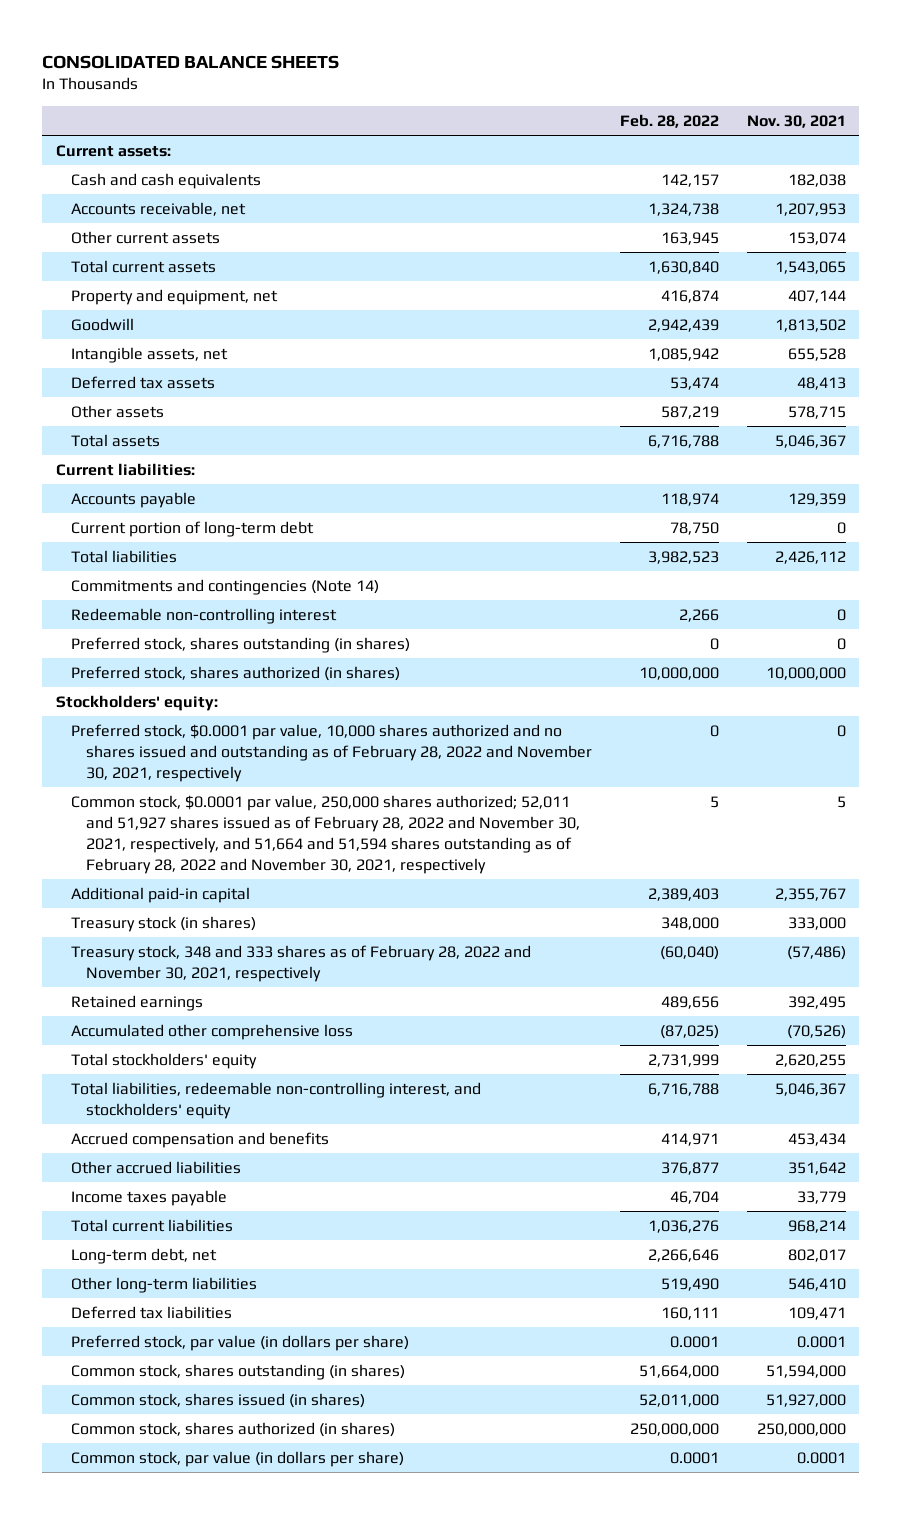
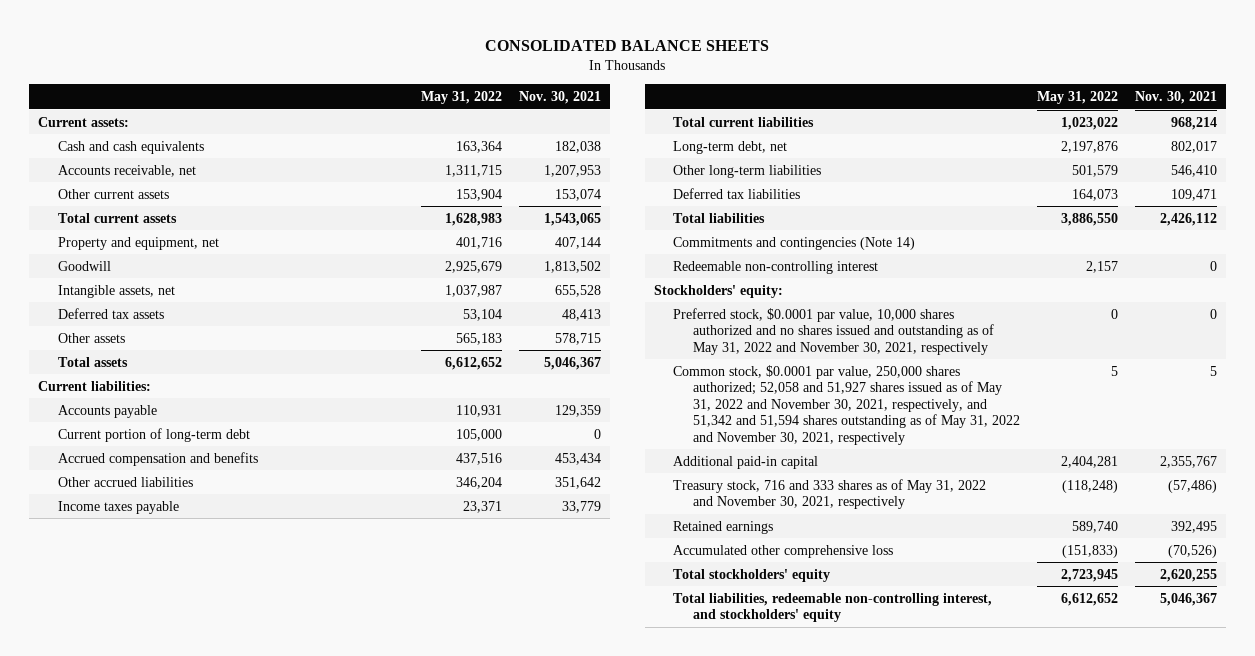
[619,113,719,128] Feb. 28, 2022 -> none
none -> [421,90,503,104] May 31, 2022
[71,1131,330,1148] Accrued compensation and benefits -> [57,451,258,466] Accrued compensation and benefits
[71,1160,242,1174] Other accrued liabilities -> [57,476,193,487] Other accrued liabilities
[71,1189,228,1206] Income taxes payable -> [57,500,179,514] Income taxes payable
[71,1218,234,1232] Total current liabilities -> [673,116,815,127] Total current liabilities
[71,1247,218,1264] Long-term debt, net -> [673,140,788,154] Long-term debt, net
[71,1276,258,1293] Other long-term liabilities -> [673,164,822,178] Other long-term liabilities
[71,1305,233,1319] Deferred tax liabilities -> [673,187,801,199] Deferred tax liabilities
[71,636,411,653] Preferred stock, shares outstanding (in shares) -> none
[71,665,401,681] Preferred stock, shares authorized (in shares) -> none
[71,723,593,782] Preferred stock, $0.0001 par value, 10,000 shares authorized and no shares issued and outstanding as of February 28, 2022 and November 30, 2021, respectively -> [673,307,994,355] Preferred stock, $0.0001 par value, 10,000 shares authorized and no shares issued and outstanding as of May 31, 2022 and November 30, 2021, respectively
[71,794,581,874] Common stock, $0.0001 par value, 250,000 shares authorized; 52,011 and 51,927 shares issued as of February 28, 2022 and November 30, 2021, respectively, and 51,664 and 51,594 shares outstanding as of February 28, 2022 and November 30, 2021, respectively -> [673,364,1020,445] Common stock, $0.0001 par value, 250,000 shares authorized; 52,058 and 51,927 shares issued as of May 31, 2022 and November 30, 2021, respectively, and 51,342 and 51,594 shares outstanding as of May 31, 2022 and November 30, 2021, respectively
[71,915,257,932] Treasury stock (in shares) -> none
[71,944,532,982] Treasury stock, 348 and 333 shares as of February 28, 2022 and November 30, 2021, respectively -> [673,478,987,510] Treasury stock, 716 and 333 shares as of May 31, 2022 and November 30, 2021, respectively
[71,1334,410,1351] Preferred stock, par value (in dollars per share) -> none
[71,1363,406,1380] Common stock, shares outstanding (in shares) -> none
[71,1392,366,1408] Common stock, shares issued (in shares) -> none
[71,1421,396,1437] Common stock, shares authorized (in shares) -> none
[71,1450,405,1467] Common stock, par value (in dollars per share) -> none

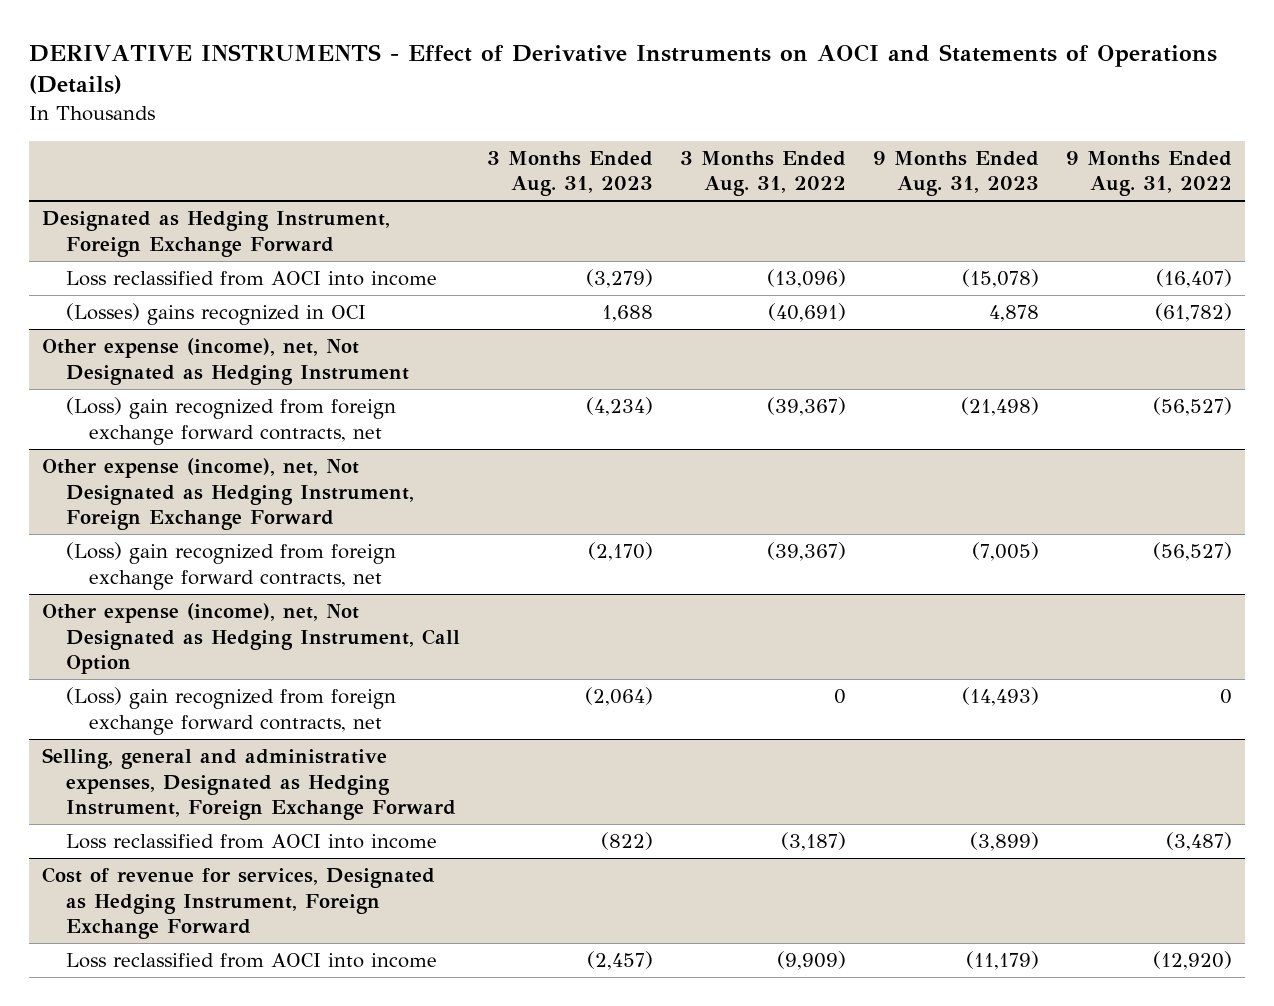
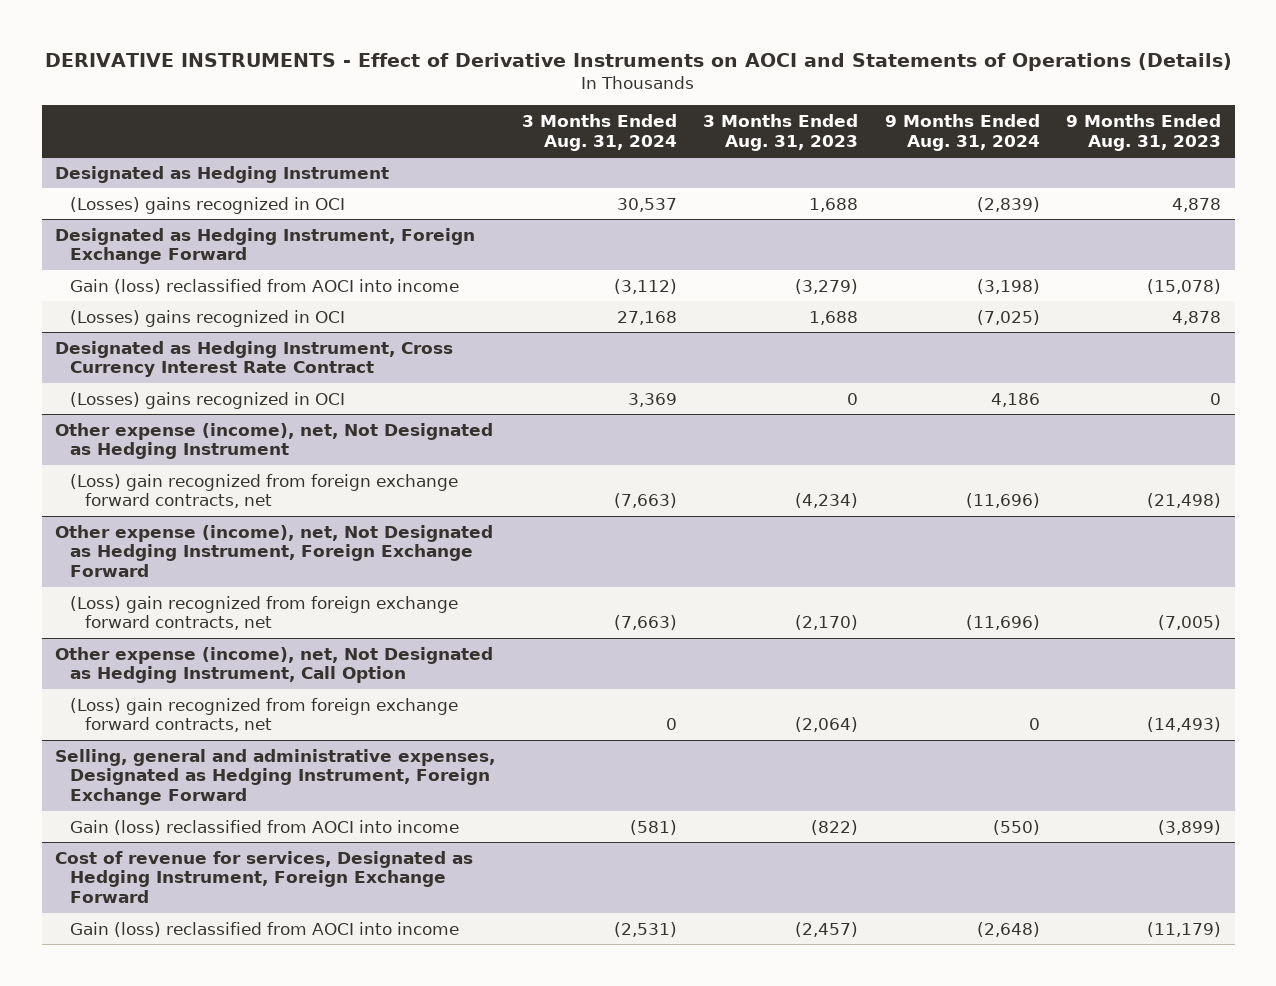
[679,150,846,197] 3 Months Ended Aug. 31, 2022 -> none
[1065,150,1232,197] 9 Months Ended Aug. 31, 2022 -> none
none -> [521,113,677,151] 3 Months Ended Aug. 31, 2024
none -> [884,113,1040,151] 9 Months Ended Aug. 31, 2024
none -> [55,165,390,183] Designated as Hedging Instrument
none -> [70,196,346,214] (Losses) gains recognized in OCI
[65,271,437,287] Loss reclassified from AOCI into income -> [70,278,460,294] Gain (loss) reclassified from AOCI into income
none -> [55,340,454,378] Designated as Hedging Instrument, Cross Currency Interest Rate Contract
none -> [70,391,346,409] (Losses) gains recognized in OCI
[65,834,437,850] Loss reclassified from AOCI into income -> [70,819,460,835] Gain (loss) reclassified from AOCI into income
[65,953,437,969] Loss reclassified from AOCI into income -> [70,921,460,937] Gain (loss) reclassified from AOCI into income

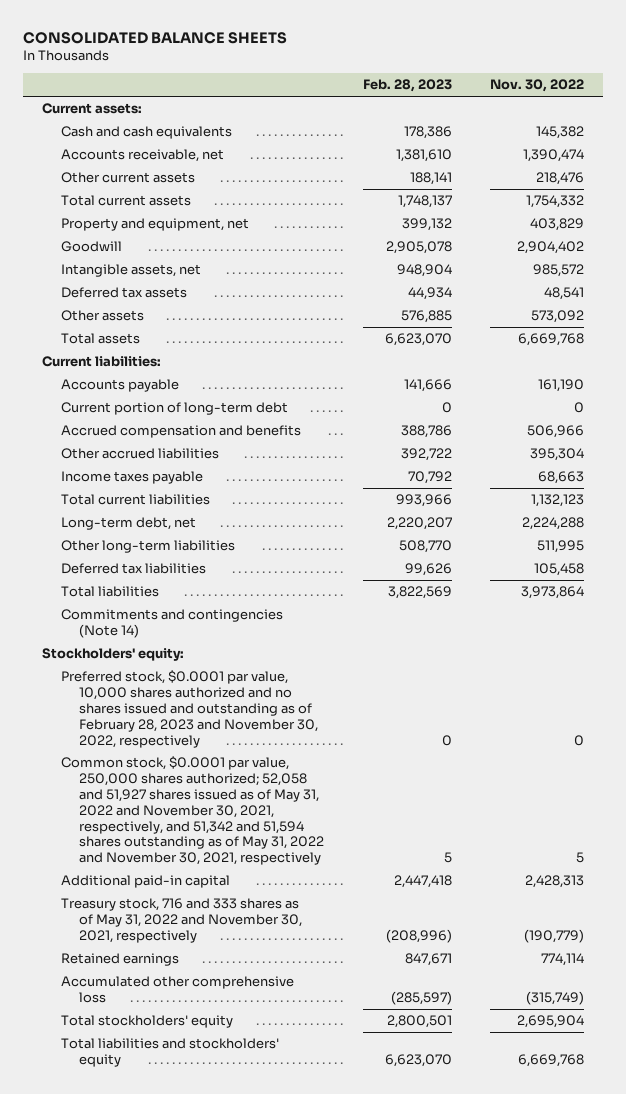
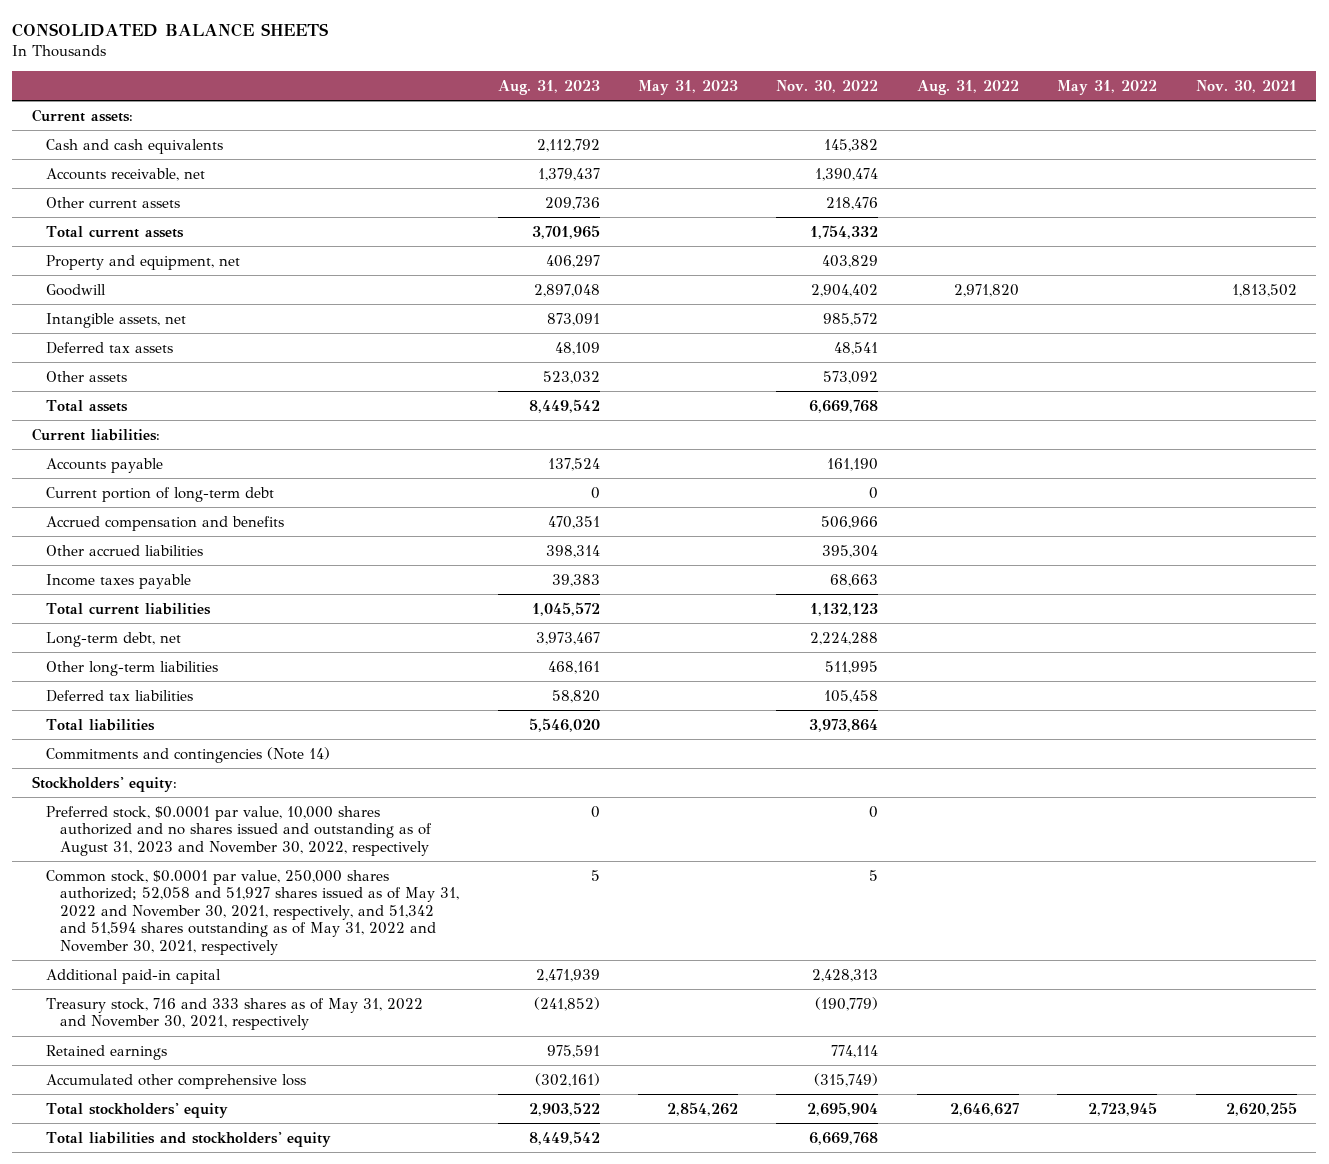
[362,79,452,93] Feb. 28, 2023 -> none
none -> [497,79,600,95] Aug. 31, 2023
none -> [637,79,738,95] May 31, 2023
none -> [916,79,1019,95] Aug. 31, 2022
none -> [1057,79,1158,95] May 31, 2022
none -> [1195,79,1297,93] Nov. 30, 2021
[60,670,319,748] Preferred stock, $0.0001 par value, 10,000 shares authorized and no shares issued and outstanding as of February 28, 2023 and November 30, 2022, respectively -> [45,805,433,856] Preferred stock, $0.0001 par value, 10,000 shares authorized and no shares issued and outstanding as of August 31, 2023 and November 30, 2022, respectively

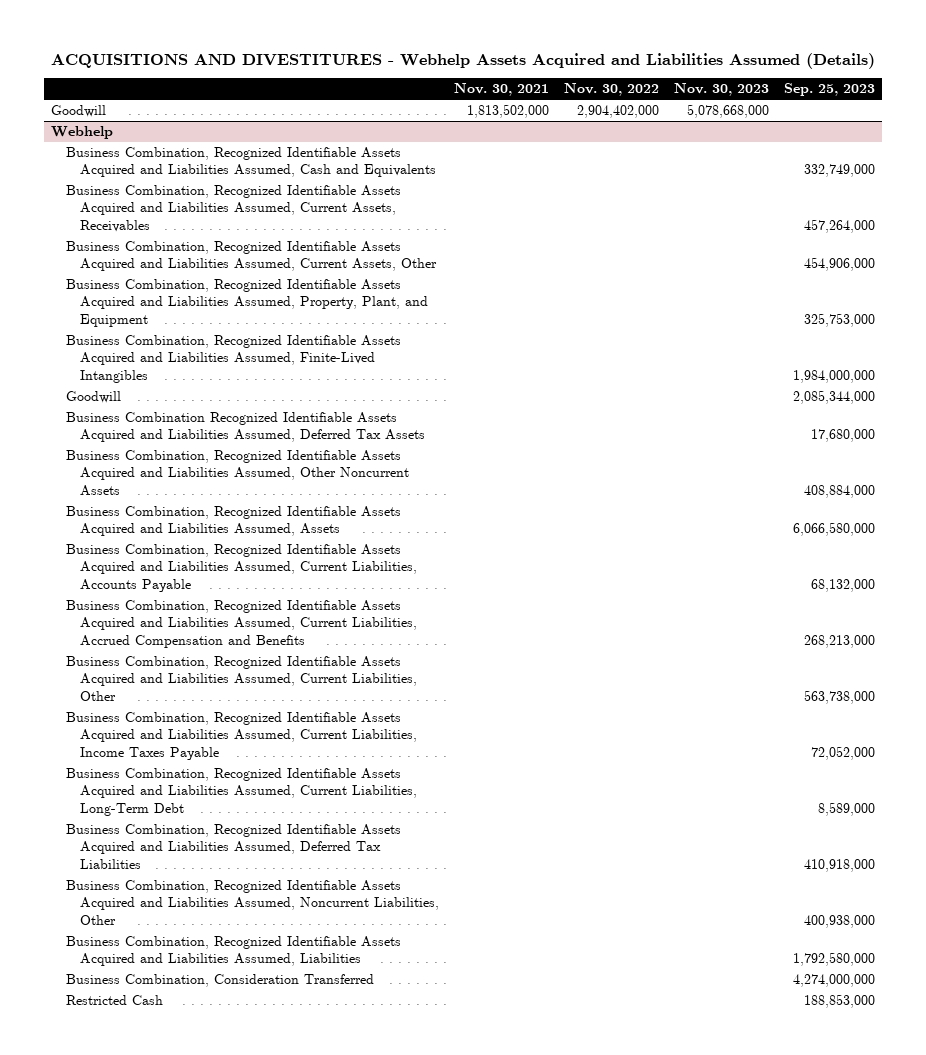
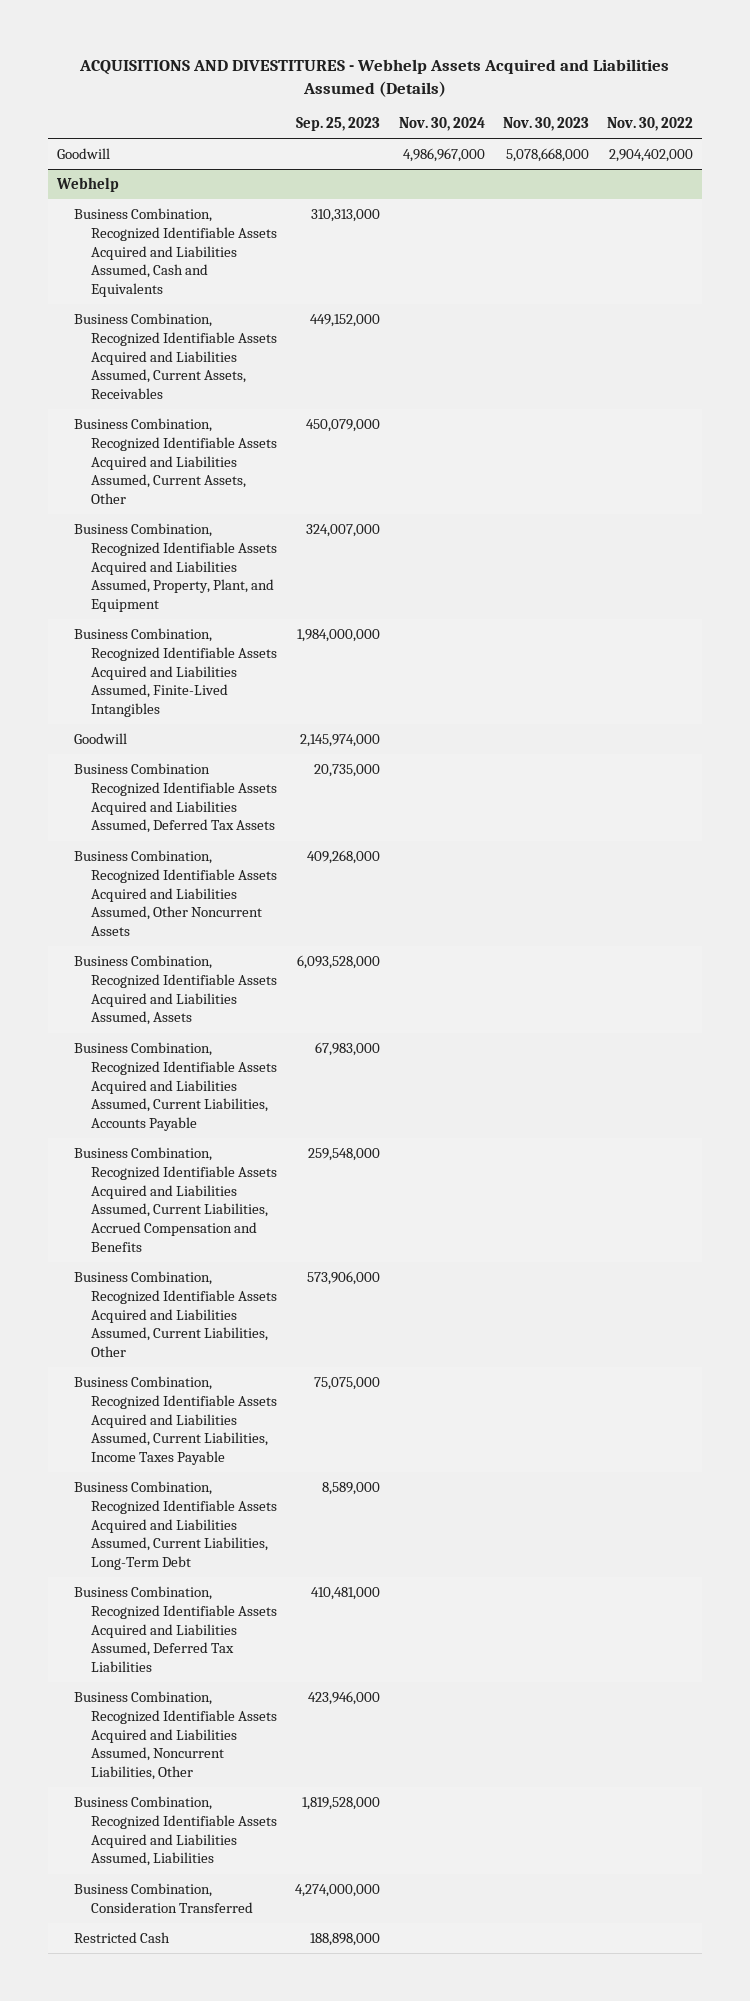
[454,83,550,97] Nov. 30, 2021 -> none
none -> [398,117,485,132] Nov. 30, 2024
[803,164,875,178] 332,749,000 -> [311,209,381,223] 310,313,000
[803,218,875,233] 457,264,000 -> [310,314,381,328] 449,152,000
[803,257,875,272] 454,906,000 -> [306,419,381,433] 450,079,000
[803,312,875,327] 325,753,000 -> [306,524,381,538] 324,007,000
[792,390,875,405] 2,085,344,000 -> [300,734,381,748] 2,145,974,000
[810,429,875,443] 17,680,000 -> [314,764,381,778] 20,735,000
[803,484,875,498] 408,884,000 -> [307,850,381,865] 409,268,000
[792,522,875,537] 6,066,580,000 -> [297,955,381,970] 6,093,528,000
[810,578,875,592] 68,132,000 -> [315,1042,381,1057] 67,983,000
[803,634,875,648] 268,213,000 -> [308,1148,381,1162] 259,548,000
[803,689,875,704] 563,738,000 -> [307,1271,381,1286] 573,906,000
[810,745,875,760] 72,052,000 -> [314,1377,381,1391] 75,075,000
[803,858,875,872] 410,918,000 -> [311,1587,381,1601] 410,481,000
[803,914,875,928] 400,938,000 -> [308,1691,381,1706] 423,946,000
[792,952,875,967] 1,792,580,000 -> [302,1797,381,1811] 1,819,528,000
[803,994,875,1009] 188,853,000 -> [310,1933,381,1947] 188,898,000

